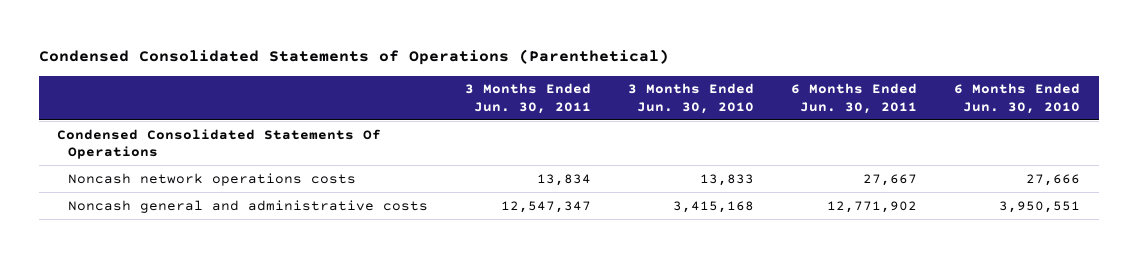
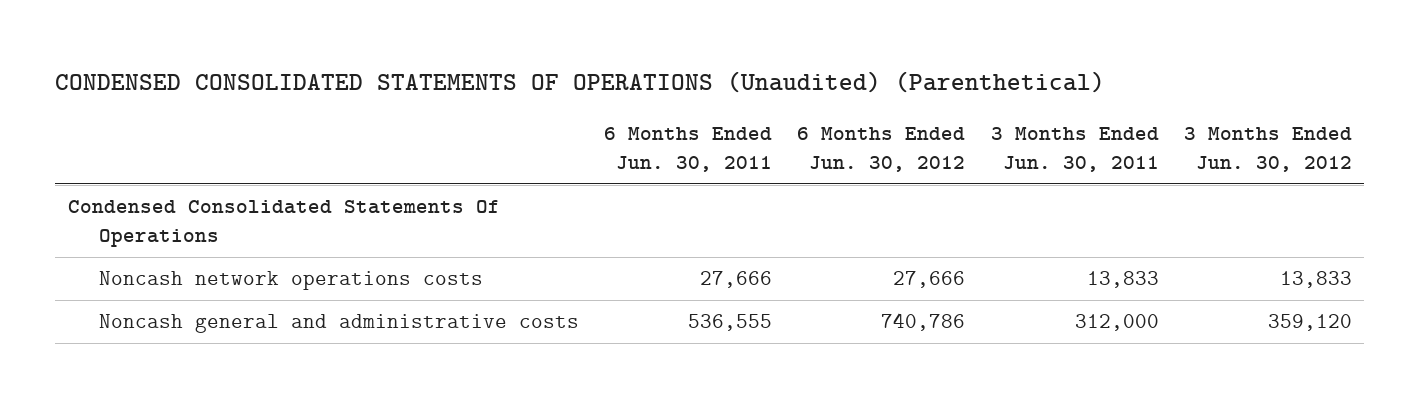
[38,49,669,66] Condensed Consolidated Statements of Operations (Parenthetical) -> [55,70,1106,93] CONDENSED CONSOLIDATED STATEMENTS OF OPERATIONS (Unaudited) (Parenthetical)
[627,83,754,114] 3 Months Ended Jun. 30, 2010 -> none
[954,83,1081,114] 6 Months Ended Jun. 30, 2010 -> none
none -> [797,127,966,172] 6 Months Ended Jun. 30, 2012
none -> [1183,127,1352,172] 3 Months Ended Jun. 30, 2012
[536,173,591,186] 13,834 -> [1086,271,1159,289] 13,833
[862,173,917,186] 27,667 -> [700,271,773,289] 27,666
[500,200,591,213] 12,547,347 -> [1074,314,1159,332] 312,000
[826,200,917,213] 12,771,902 -> [688,314,773,332] 536,555

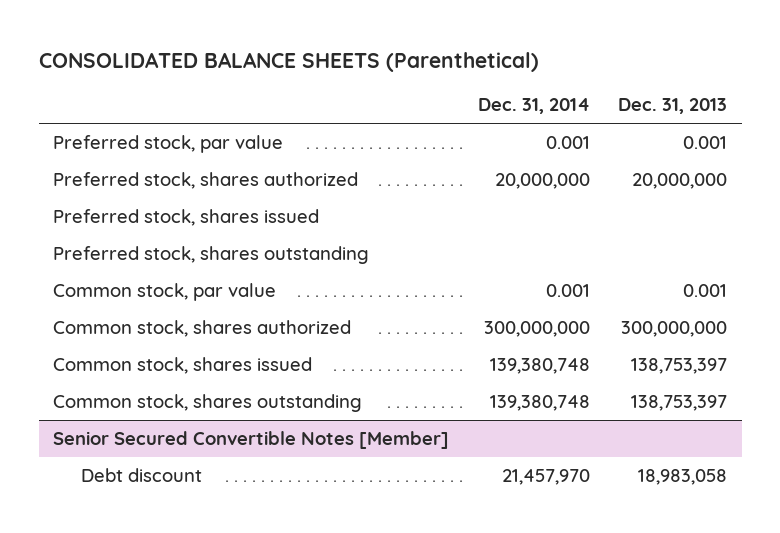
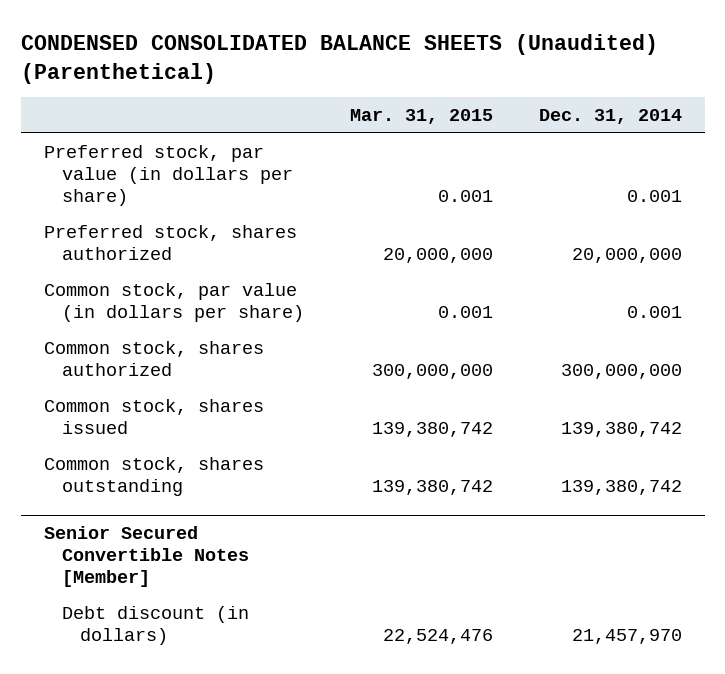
[38,51,539,72] CONSOLIDATED BALANCE SHEETS (Parenthetical) -> [20,33,658,84] CONDENSED CONSOLIDATED BALANCE SHEETS (Unaudited) (Parenthetical)
[618,98,728,115] Dec. 31, 2013 -> none
none -> [349,109,493,125] Mar. 31, 2015
[53,135,284,154] Preferred stock, par value -> [43,144,293,207] Preferred stock, par value (in dollars per share)
[53,209,320,227] Preferred stock, shares issued -> none
[53,246,370,265] Preferred stock, shares outstanding -> none
[53,283,277,302] Common stock, par value -> [43,282,304,323] Common stock, par value (in dollars per share)
[489,358,590,375] 139,380,748 -> [560,422,682,438] 139,380,742
[489,395,590,412] 139,380,748 -> [560,480,682,496] 139,380,742
[81,468,203,483] Debt discount -> [61,605,249,646] Debt discount (in dollars)

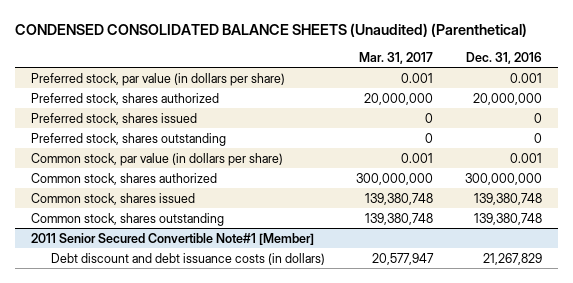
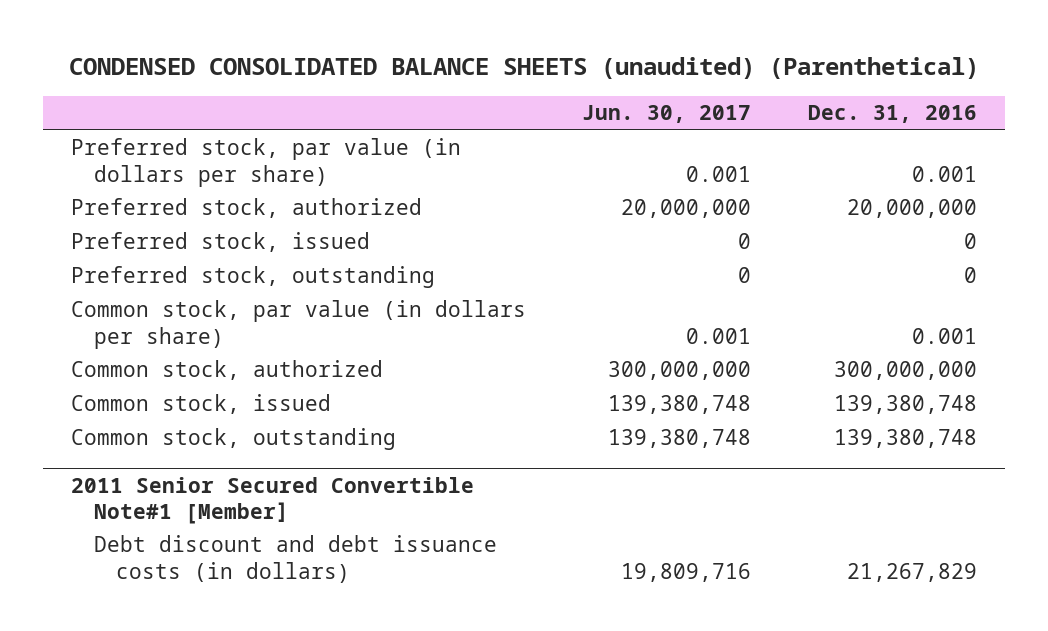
[14,22,527,37] CONDENSED CONSOLIDATED BALANCE SHEETS (Unaudited) (Parenthetical) -> [68,57,979,80] CONDENSED CONSOLIDATED BALANCE SHEETS (unaudited) (Parenthetical)
[359,51,434,64] Mar. 31, 2017 -> none
none -> [582,105,752,124] Jun. 30, 2017
[30,92,219,105] Preferred stock, shares authorized -> [70,198,422,219] Preferred stock, authorized
[30,112,197,125] Preferred stock, shares issued -> [70,232,370,253] Preferred stock, issued
[30,132,226,146] Preferred stock, shares outstanding -> [70,266,435,289] Preferred stock, outstanding
[30,172,217,185] Common stock, shares authorized -> [70,360,383,381] Common stock, authorized
[30,192,195,205] Common stock, shares issued -> [70,394,331,415] Common stock, issued
[30,212,224,226] Common stock, shares outstanding -> [70,428,396,451] Common stock, outstanding

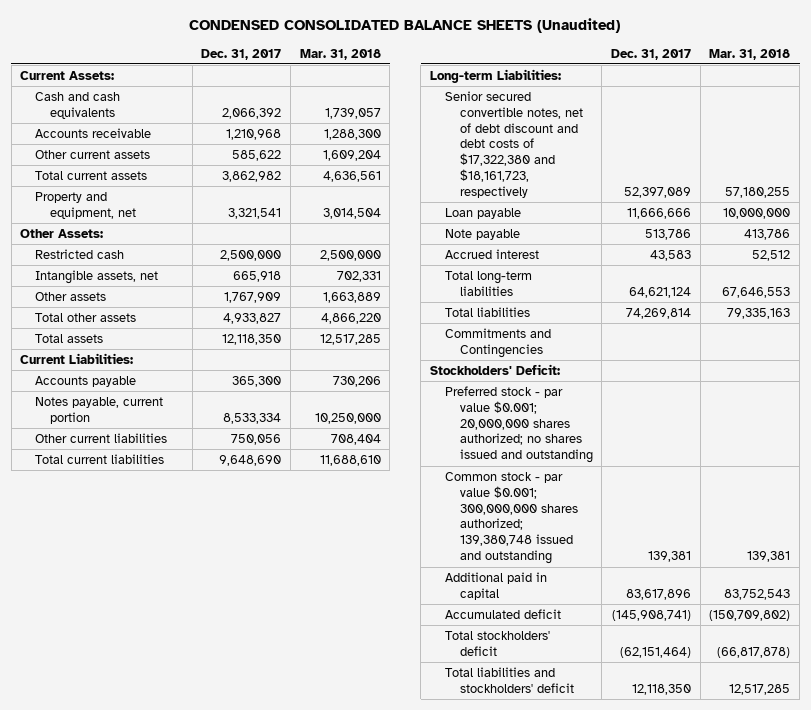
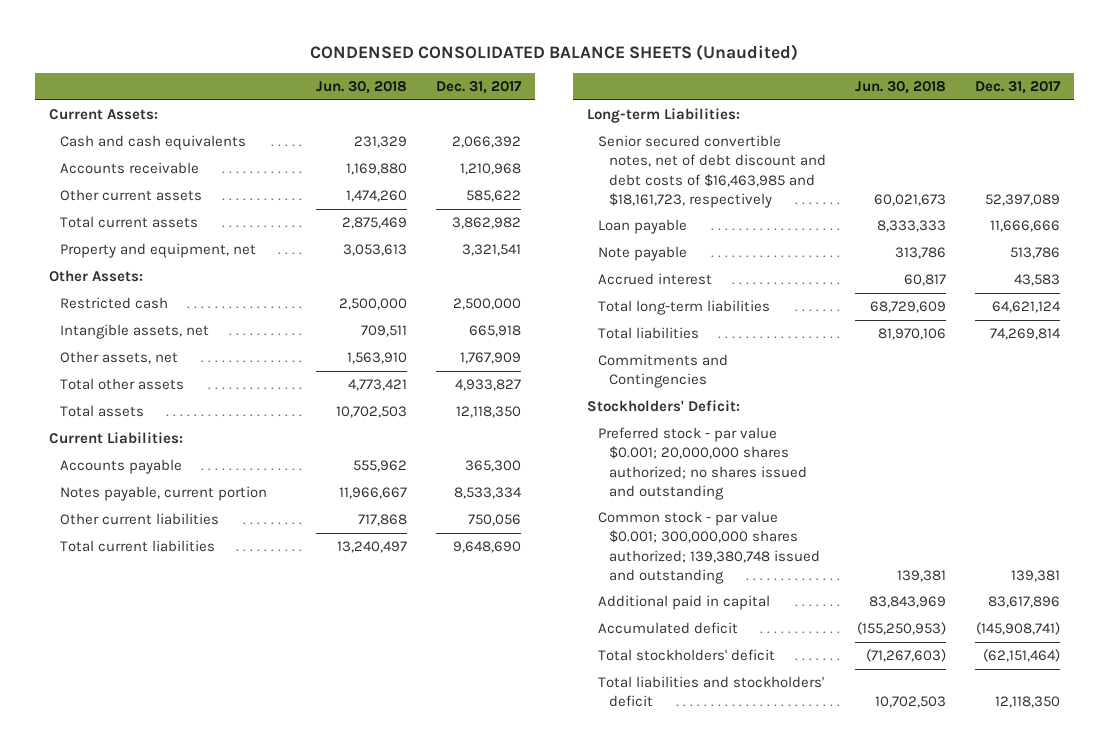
[299,48,381,60] Mar. 31, 2018 -> none
none -> [316,81,408,95] Jun. 30, 2018
[35,291,107,301] Other assets -> [59,351,178,365] Other assets, net
[444,90,583,198] Senior secured convertible notes, net of debt discount and debt costs of $17,322,380 and $18,161,723, respectively -> [598,135,827,208] Senior secured convertible notes, net of debt discount and debt costs of $16,463,985 and $18,161,723, respectively

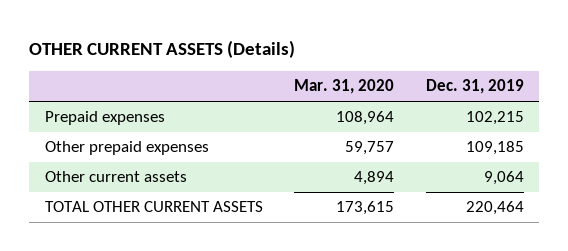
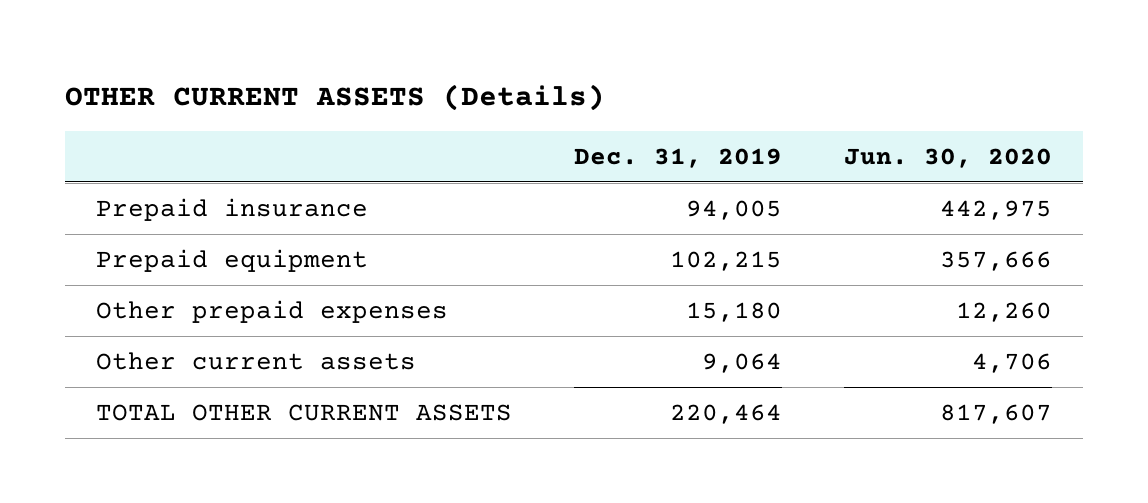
[294,79,395,95] Mar. 31, 2020 -> none
none -> [843,147,1052,168] Jun. 30, 2020
none -> [95,197,368,221] Prepaid insurance
[44,111,165,126] Prepaid expenses -> [95,248,368,272] Prepaid equipment
[465,141,524,156] 109,185 -> [685,301,782,322] 15,180

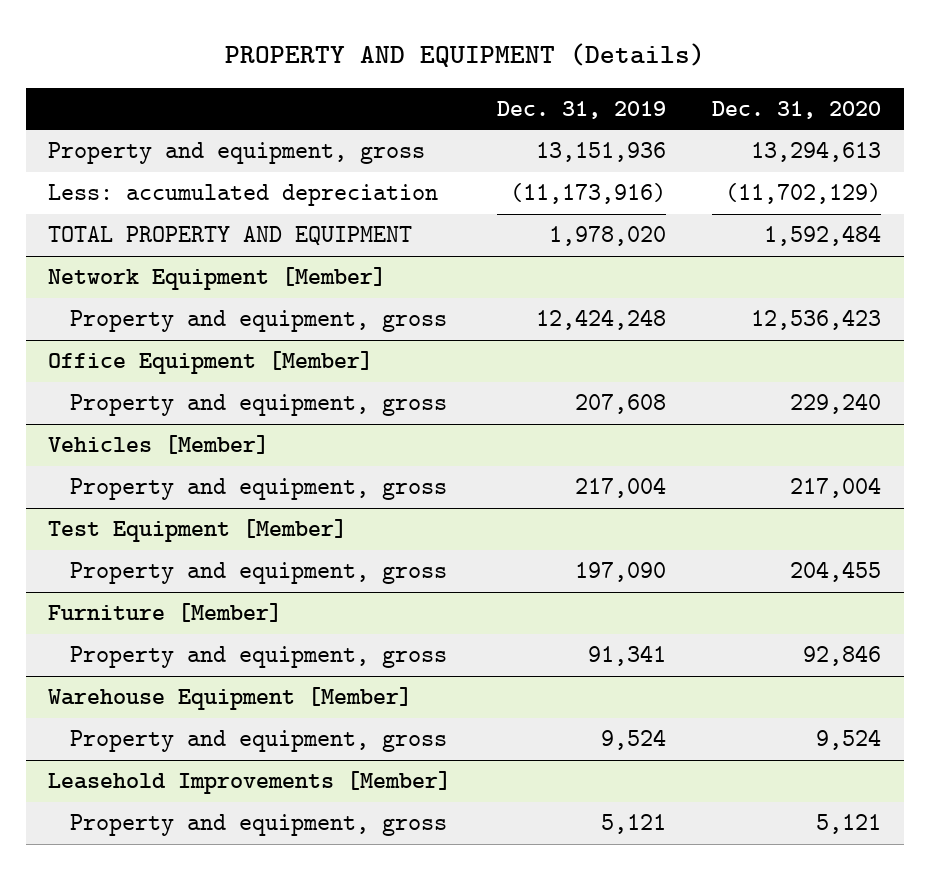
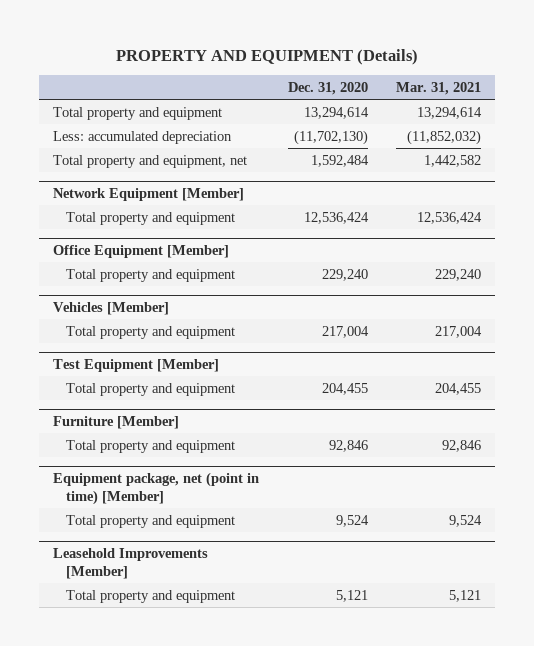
[497,100,667,119] Dec. 31, 2019 -> none
none -> [396,81,482,95] Mar. 31, 2021
[48,142,426,165] Property and equipment, gross -> [53,106,223,120] Total property and equipment
[750,141,881,163] 13,294,613 -> [303,106,369,119] 13,294,614
[724,183,881,205] (11,702,129) -> [293,129,368,145] (11,702,130)
[48,226,413,247] TOTAL PROPERTY AND EQUIPMENT -> [53,154,248,168] Total property and equipment, net
[70,310,448,333] Property and equipment, gross -> [66,211,236,225] Total property and equipment
[750,309,881,331] 12,536,423 -> [303,211,369,224] 12,536,424
[70,394,448,417] Property and equipment, gross -> [66,268,236,282] Total property and equipment
[70,478,448,501] Property and equipment, gross -> [66,325,236,339] Total property and equipment
[70,562,448,585] Property and equipment, gross -> [66,382,236,396] Total property and equipment
[70,646,448,669] Property and equipment, gross -> [66,439,236,453] Total property and equipment
[48,687,413,711] Warehouse Equipment [Member] -> [53,471,260,506] Equipment package, net (point in time) [Member]
[70,730,448,753] Property and equipment, gross -> [66,514,236,528] Total property and equipment
[70,814,448,837] Property and equipment, gross -> [66,589,236,603] Total property and equipment

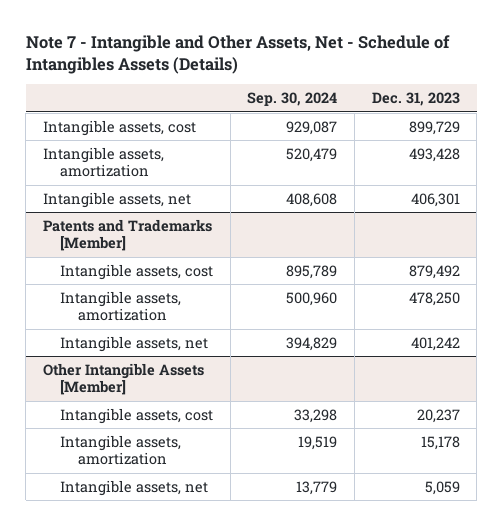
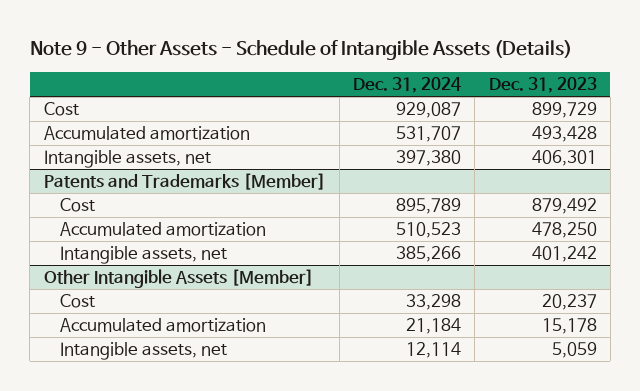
[25,35,450,75] Note 7 - Intangible and Other Assets, Net - Schedule of Intangibles Assets (Details) -> [29,40,572,61] Note 9 - Other Assets - Schedule of Intangible Assets (Details)
[247,92,338,107] Sep. 30, 2024 -> none
none -> [353,76,462,93] Dec. 31, 2024
[42,119,196,136] Intangible assets, cost -> [43,102,79,117] Cost
[42,146,164,178] Intangible assets, amortization -> [43,126,250,141] Accumulated amortization
[60,263,214,280] Intangible assets, cost -> [60,198,96,213] Cost
[60,290,182,322] Intangible assets, amortization -> [60,222,267,237] Accumulated amortization
[60,407,214,424] Intangible assets, cost -> [60,294,96,309] Cost
[60,434,182,466] Intangible assets, amortization -> [60,318,267,333] Accumulated amortization

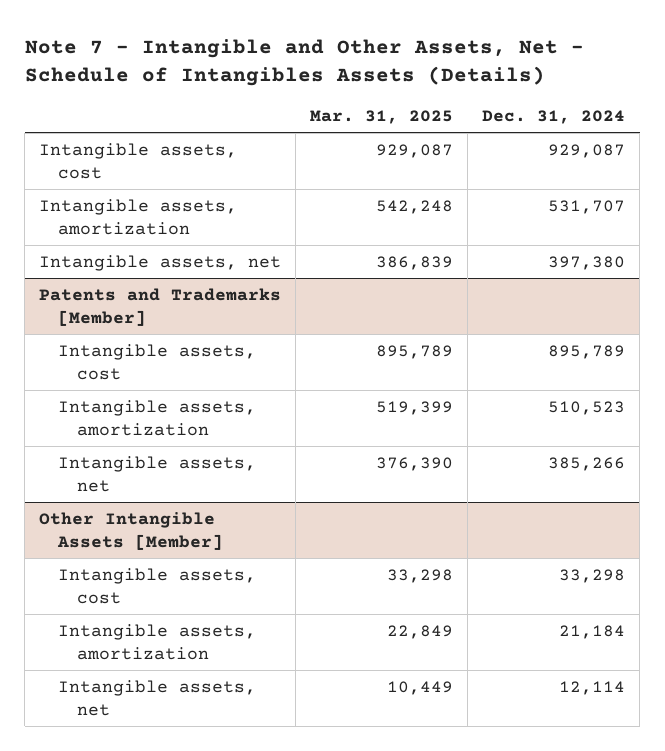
[29,40,572,61] Note 9 - Other Assets - Schedule of Intangible Assets (Details) -> [24,38,584,87] Note 7 - Intangible and Other Assets, Net - Schedule of Intangibles Assets (Details)
[488,76,597,93] Dec. 31, 2023 -> none
none -> [310,110,454,125] Mar. 31, 2025
[43,102,79,117] Cost -> [39,142,238,180] Intangible assets, cost
[43,126,250,141] Accumulated amortization -> [39,198,238,236] Intangible assets, amortization
[60,198,96,213] Cost -> [58,343,257,381] Intangible assets, cost
[60,222,267,237] Accumulated amortization -> [58,399,257,437] Intangible assets, amortization
[60,294,96,309] Cost -> [58,567,257,605] Intangible assets, cost
[60,318,267,333] Accumulated amortization -> [58,623,257,661] Intangible assets, amortization

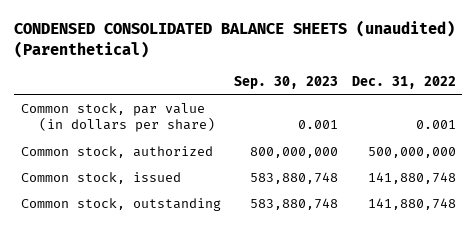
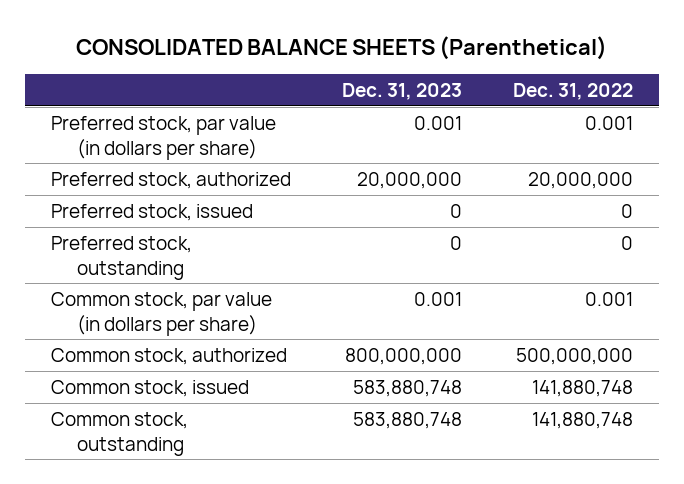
[13,20,455,58] CONDENSED CONSOLIDATED BALANCE SHEETS (unaudited) (Parenthetical) -> [76,36,608,61] CONSOLIDATED BALANCE SHEETS (Parenthetical)
[234,75,339,89] Sep. 30, 2023 -> none
none -> [342,83,463,101] Dec. 31, 2023
none -> [51,115,277,160] Preferred stock, par value (in dollars per share)
none -> [51,171,292,189] Preferred stock, authorized
none -> [51,203,254,221] Preferred stock, issued
none -> [51,235,193,280] Preferred stock, outstanding

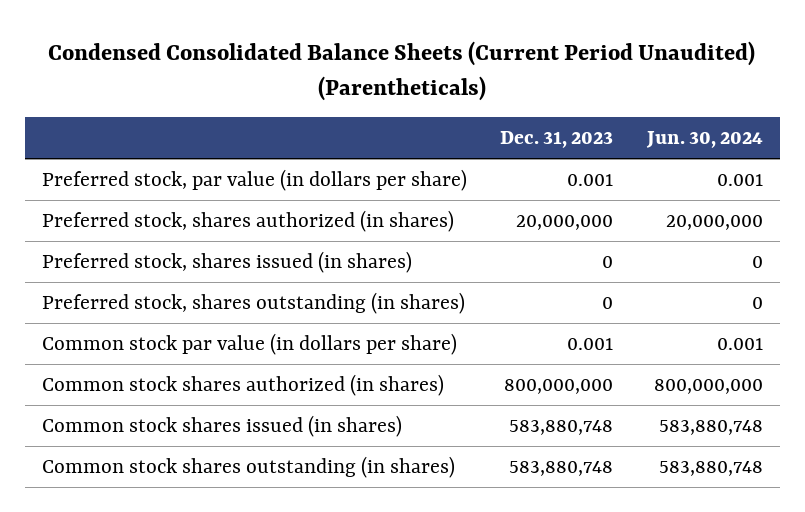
[76,36,608,61] CONSOLIDATED BALANCE SHEETS (Parenthetical) -> [48,40,756,101] Condensed Consolidated Balance Sheets (Current Period Unaudited) (Parentheticals)
[513,83,634,101] Dec. 31, 2022 -> none
none -> [645,131,763,149] Jun. 30, 2024
[51,171,292,189] Preferred stock, authorized -> [41,209,454,232] Preferred stock, shares authorized (in shares)
[51,203,254,221] Preferred stock, issued -> [41,250,412,273] Preferred stock, shares issued (in shares)
[51,235,193,280] Preferred stock, outstanding -> [41,291,465,314] Preferred stock, shares outstanding (in shares)
[51,291,273,336] Common stock, par value (in dollars per share) -> [41,332,457,355] Common stock par value (in dollars per share)
[51,347,288,365] Common stock, authorized -> [41,373,444,396] Common stock shares authorized (in shares)
[51,379,250,397] Common stock, issued -> [41,414,402,437] Common stock shares issued (in shares)
[51,411,189,456] Common stock, outstanding -> [41,455,455,478] Common stock shares outstanding (in shares)

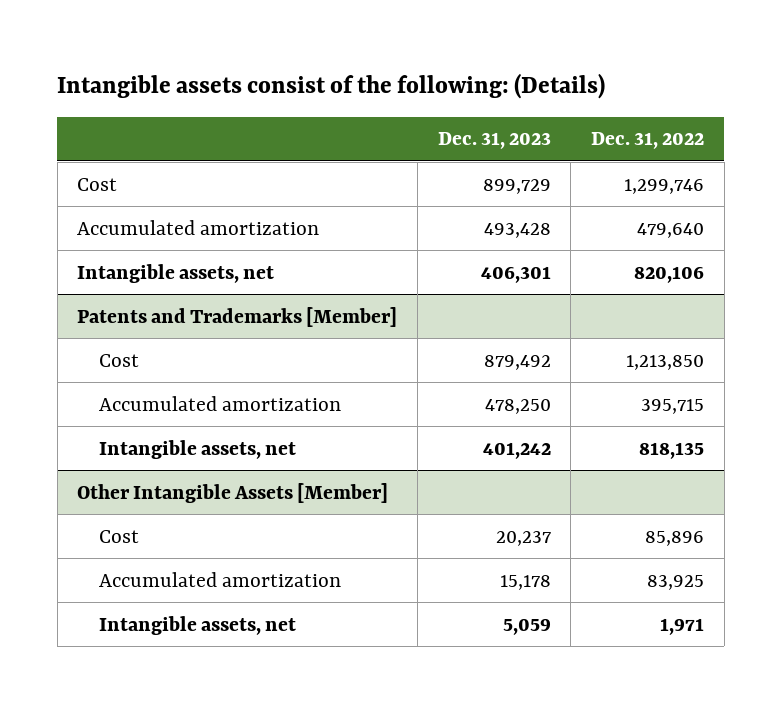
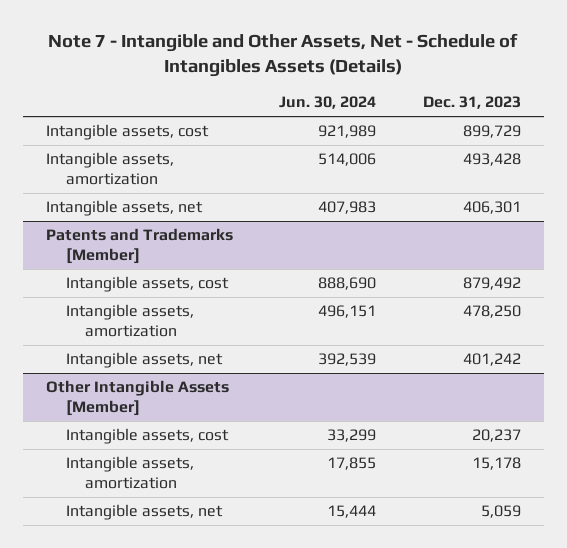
[57,73,606,100] Intangible assets consist of the following: (Details) -> [48,33,519,78] Note 7 - Intangible and Other Assets, Net - Schedule of Intangibles Assets (Details)
[590,132,704,150] Dec. 31, 2022 -> none
none -> [279,96,377,110] Jun. 30, 2024
[77,177,118,191] Cost -> [45,124,209,141] Intangible assets, cost
[77,219,320,235] Accumulated amortization -> [45,152,174,185] Intangible assets, amortization
[98,353,139,367] Cost -> [65,276,229,293] Intangible assets, cost
[98,395,341,411] Accumulated amortization -> [65,304,194,337] Intangible assets, amortization
[98,529,139,543] Cost -> [65,428,229,445] Intangible assets, cost
[98,571,341,587] Accumulated amortization -> [65,456,194,489] Intangible assets, amortization

